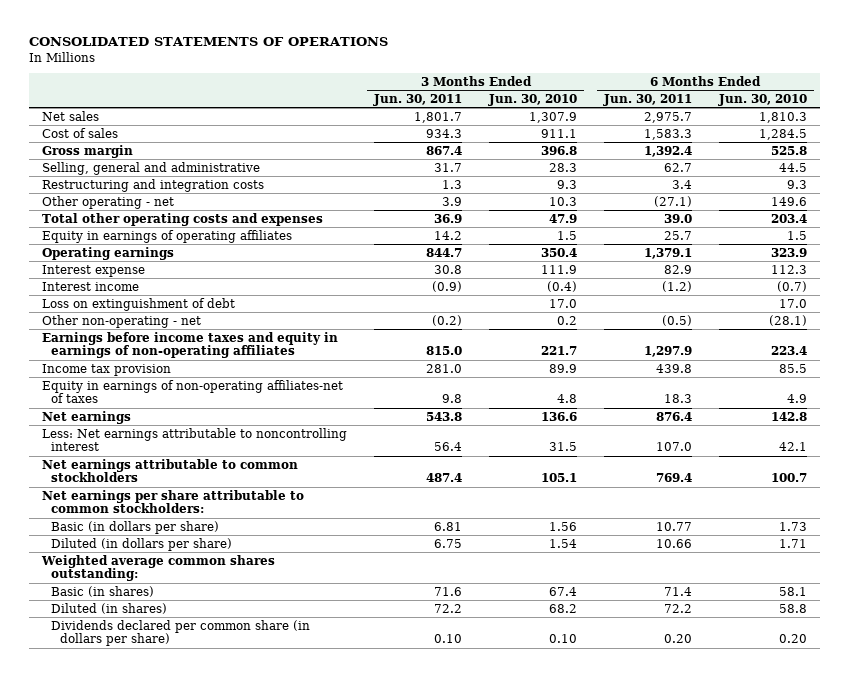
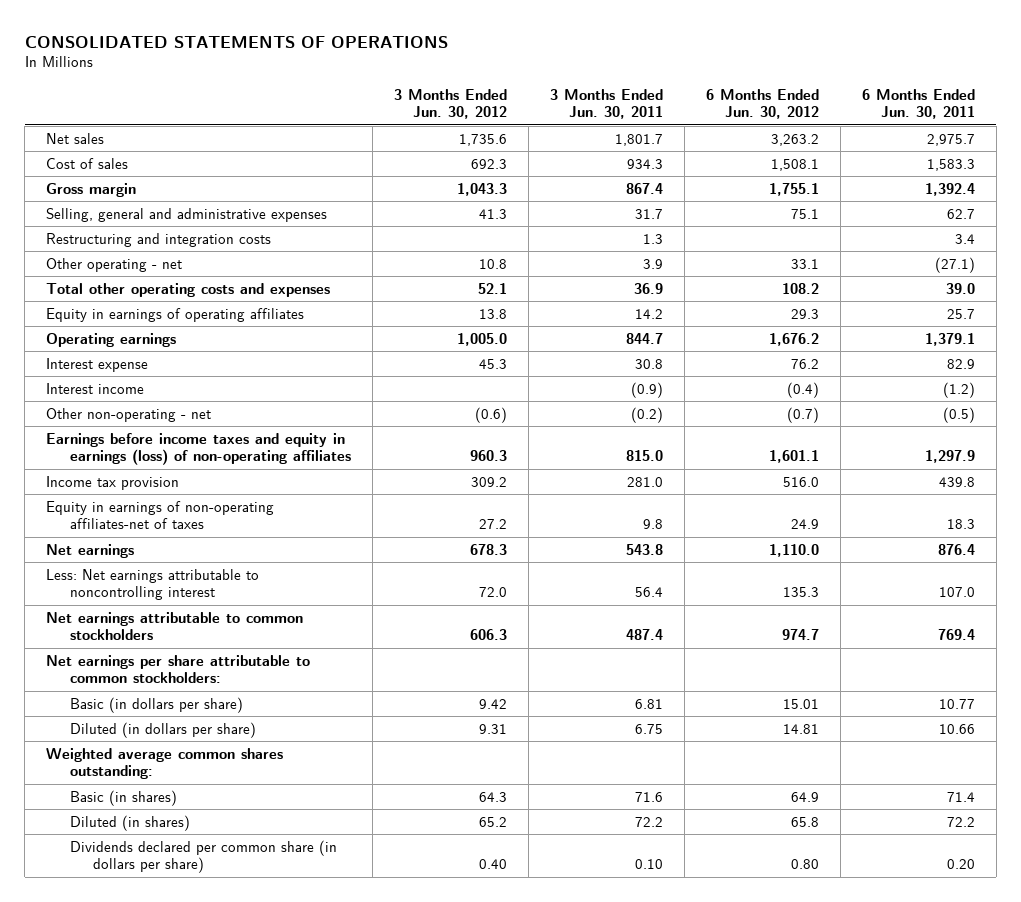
[487,93,577,106] Jun. 30, 2010 -> none
[717,93,807,106] Jun. 30, 2010 -> none
none -> [393,88,507,120] 3 Months Ended Jun. 30, 2012
none -> [705,88,819,120] 6 Months Ended Jun. 30, 2012
[42,161,261,175] Selling, general and administrative -> [46,207,328,222] Selling, general and administrative expenses
[42,297,236,311] Loss on extinguishment of debt -> none
[42,331,339,359] Earnings before income taxes and equity in earnings of non-operating affiliates -> [46,432,351,466] Earnings before income taxes and equity in earnings (loss) of non-operating affiliates

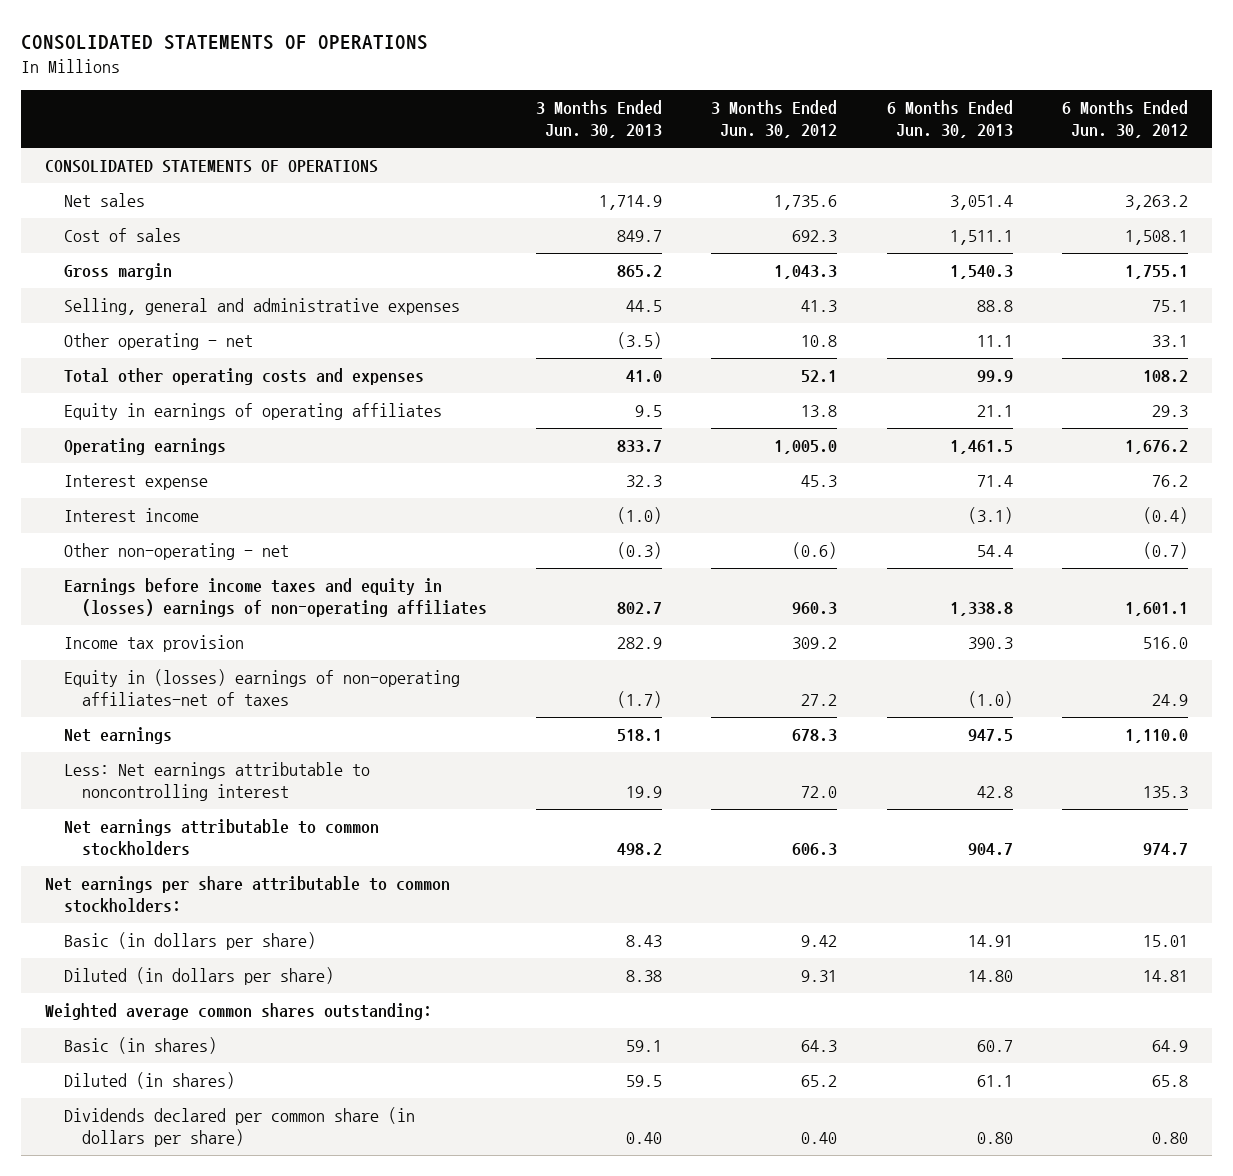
[549,88,663,120] 3 Months Ended Jun. 30, 2011 -> none
[861,88,975,120] 6 Months Ended Jun. 30, 2011 -> none
none -> [536,100,663,139] 3 Months Ended Jun. 30, 2013
none -> [886,100,1013,139] 6 Months Ended Jun. 30, 2013
none -> [45,159,379,173] CONSOLIDATED STATEMENTS OF OPERATIONS
[46,232,272,247] Restructuring and integration costs -> none
[46,432,351,466] Earnings before income taxes and equity in earnings (loss) of non-operating affiliates -> [63,577,488,618] Earnings before income taxes and equity in (losses) earnings of non-operating affiliates
[46,500,275,530] Equity in earnings of non-operating affiliates-net of taxes -> [63,668,460,707] Equity in (losses) earnings of non-operating affiliates-net of taxes

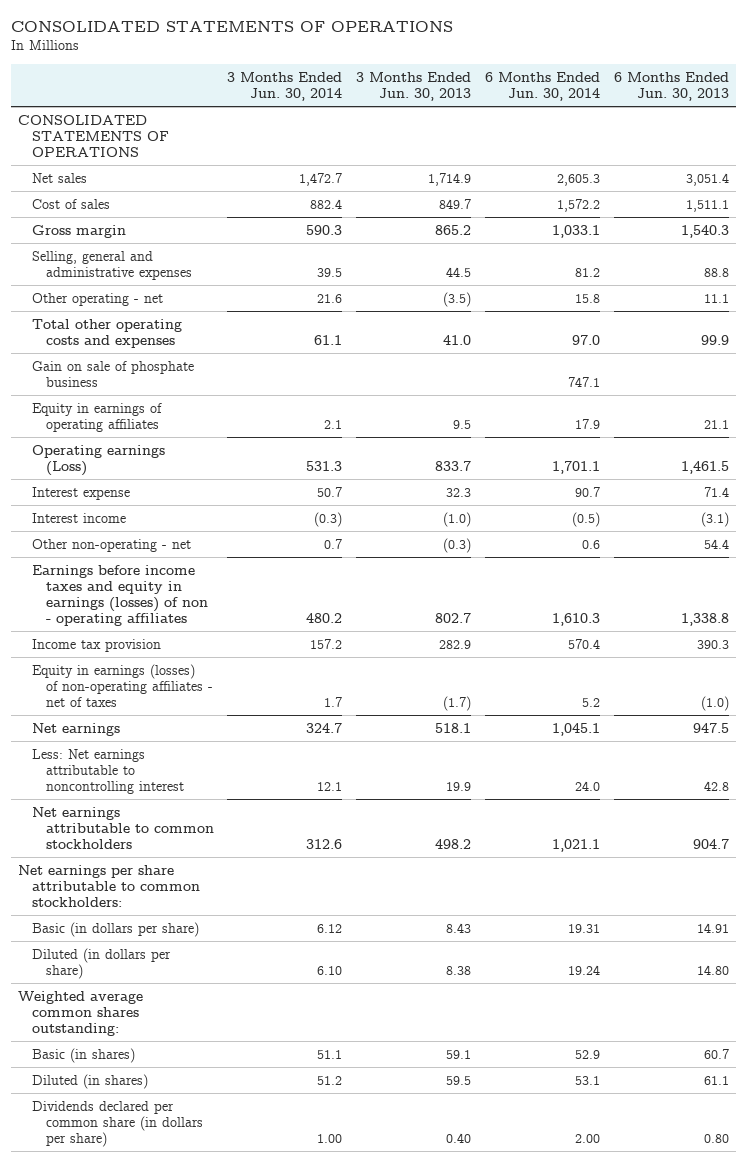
[711,100,838,139] 3 Months Ended Jun. 30, 2012 -> none
[1061,100,1188,139] 6 Months Ended Jun. 30, 2012 -> none
none -> [227,71,343,101] 3 Months Ended Jun. 30, 2014
none -> [485,71,601,101] 6 Months Ended Jun. 30, 2014
none -> [31,360,194,387] Gain on sale of phosphate business
[63,437,226,455] Operating earnings -> [31,444,165,476] Operating earnings (Loss)
[63,577,488,618] Earnings before income taxes and equity in (losses) earnings of non-operating affiliates -> [31,564,208,627] Earnings before income taxes and equity in earnings (losses) of non - operating affiliates
[63,668,460,707] Equity in (losses) earnings of non-operating affiliates-net of taxes -> [31,663,213,708] Equity in earnings (losses) of non-operating affiliates - net of taxes

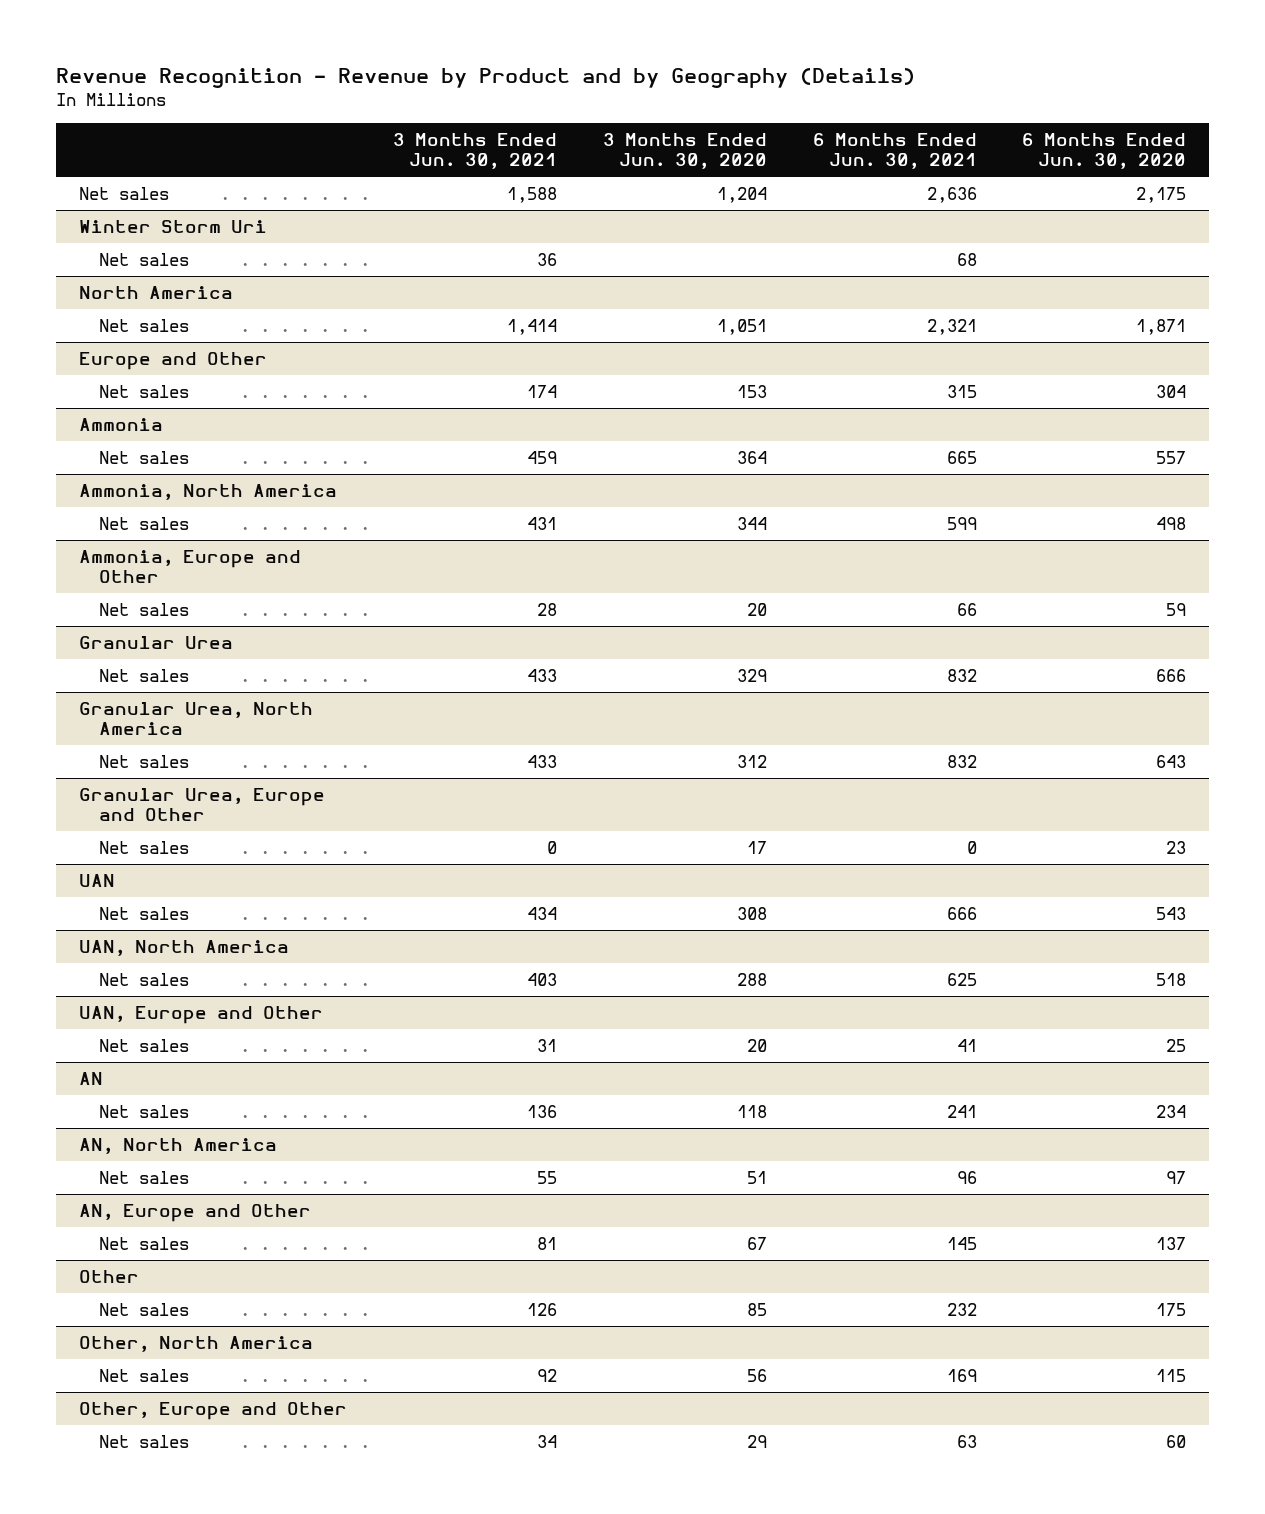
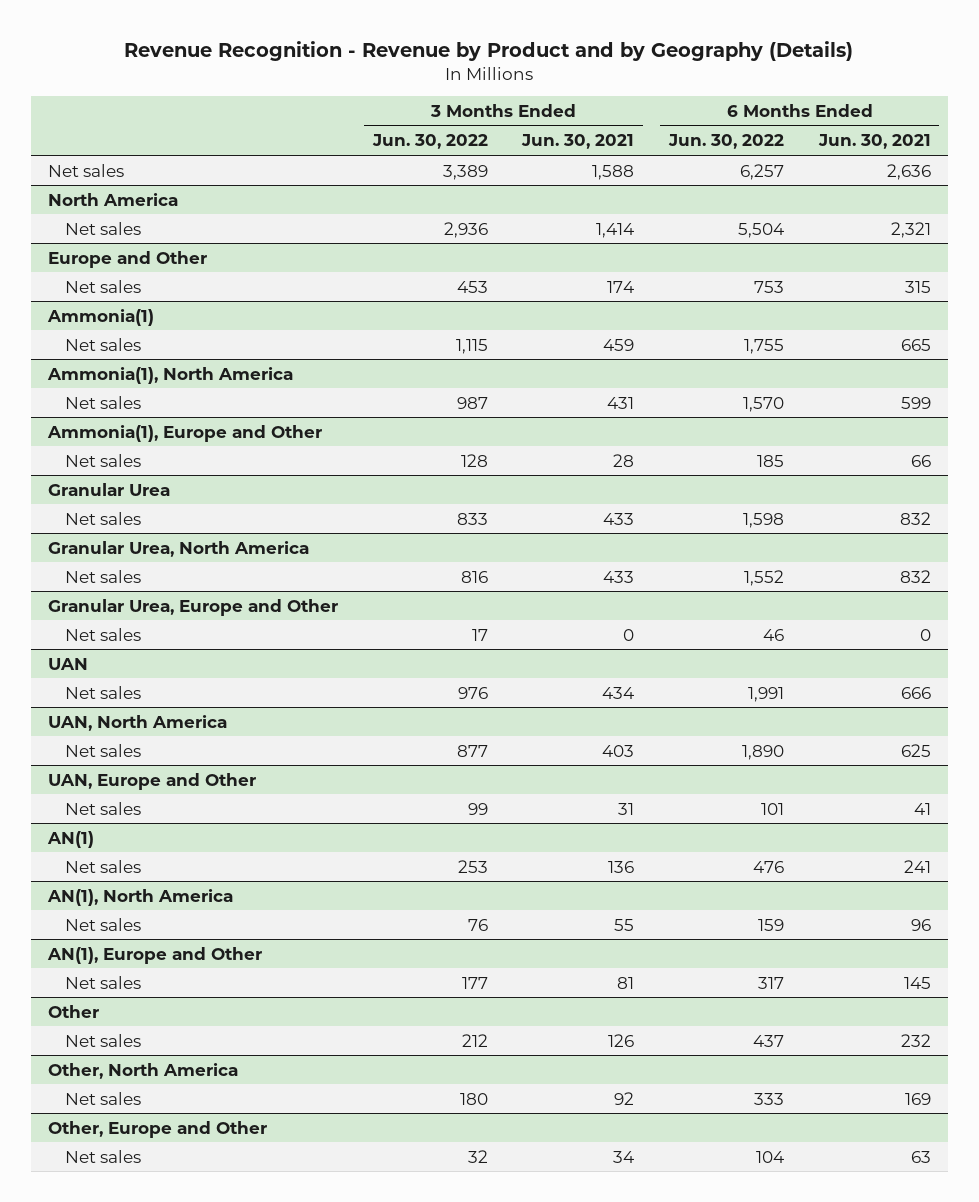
[602,133,767,170] 3 Months Ended Jun. 30, 2020 -> none
[1022,133,1187,170] 6 Months Ended Jun. 30, 2020 -> none
none -> [371,134,488,150] Jun. 30, 2022
none -> [667,134,784,150] Jun. 30, 2022
[79,220,268,234] Winter Storm Uri -> none
[99,253,190,267] Net sales -> none
[79,418,164,432] Ammonia -> [47,308,155,326] Ammonia(1)
[79,484,338,501] Ammonia, North America -> [47,366,294,384] Ammonia(1), North America
[79,550,302,584] Ammonia, Europe and Other -> [47,424,323,442] Ammonia(1), Europe and Other
[79,1072,104,1086] AN -> [47,830,95,848] AN(1)
[79,1138,278,1155] AN, North America -> [47,888,234,906] AN(1), North America
[79,1204,312,1223] AN, Europe and Other -> [47,946,263,964] AN(1), Europe and Other

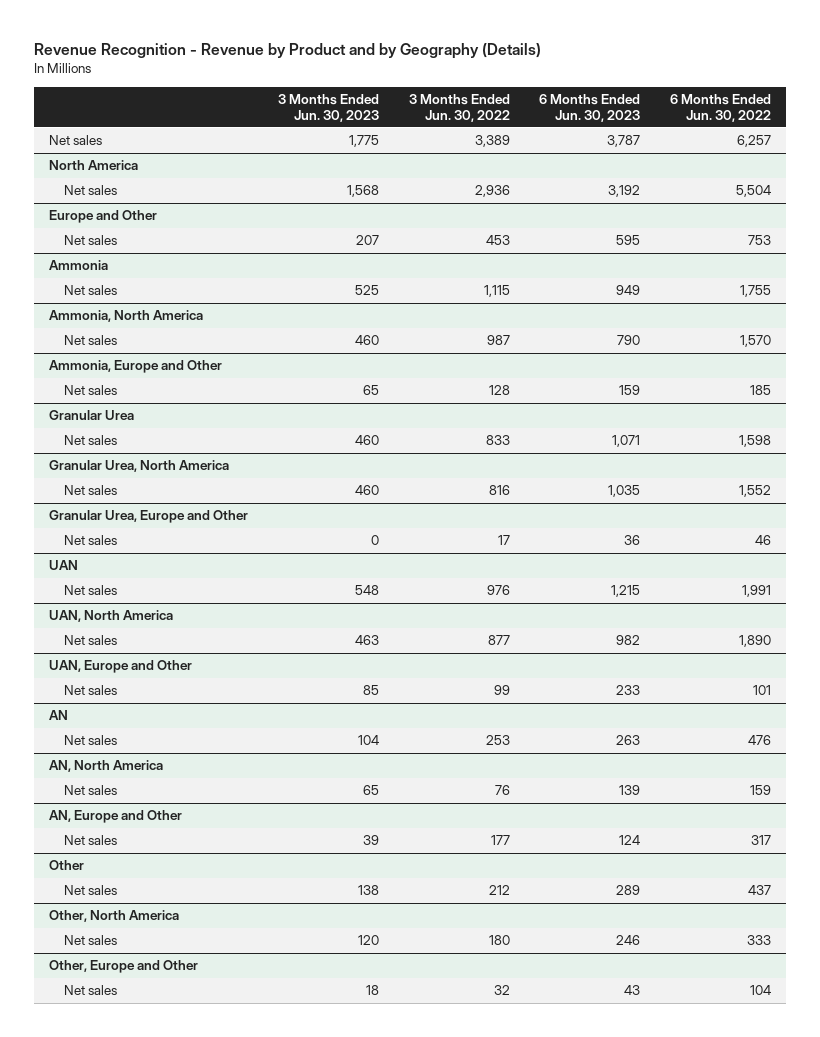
[521,134,635,150] Jun. 30, 2021 -> none
[817,134,931,150] Jun. 30, 2021 -> none
none -> [277,93,379,122] 3 Months Ended Jun. 30, 2023
none -> [539,93,641,122] 6 Months Ended Jun. 30, 2023
[47,308,155,326] Ammonia(1) -> [49,260,109,271] Ammonia
[47,366,294,384] Ammonia(1), North America -> [49,310,204,323] Ammonia, North America
[47,424,323,442] Ammonia(1), Europe and Other -> [49,360,223,374] Ammonia, Europe and Other
[47,830,95,848] AN(1) -> [49,710,69,721] AN
[47,888,234,906] AN(1), North America -> [49,760,164,773] AN, North America
[47,946,263,964] AN(1), Europe and Other -> [49,810,183,824] AN, Europe and Other

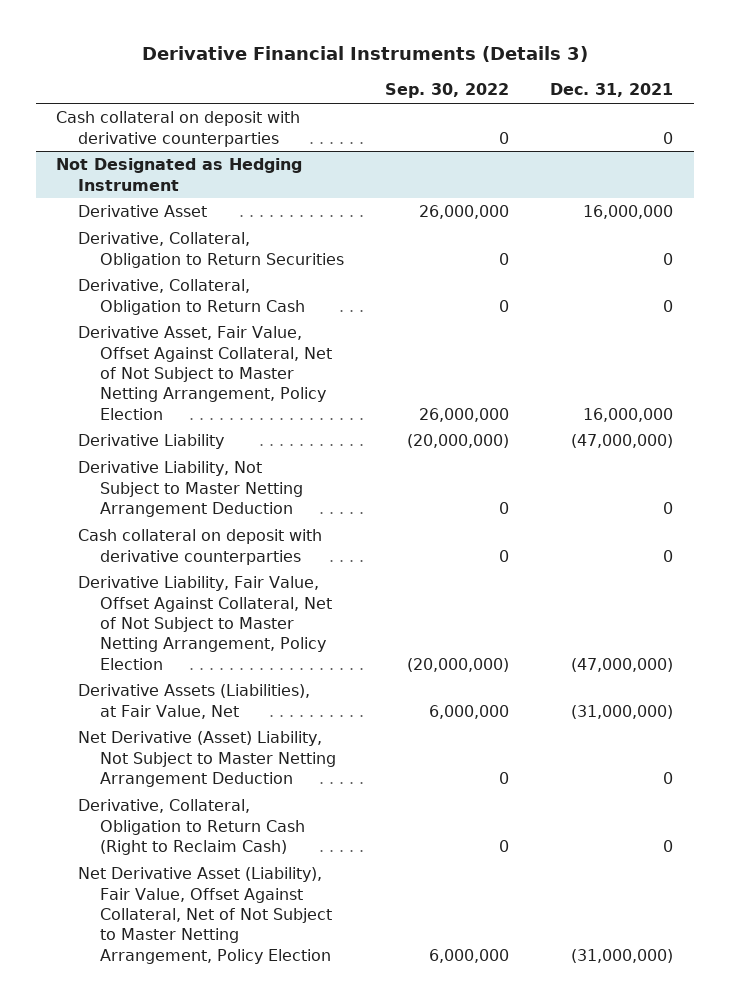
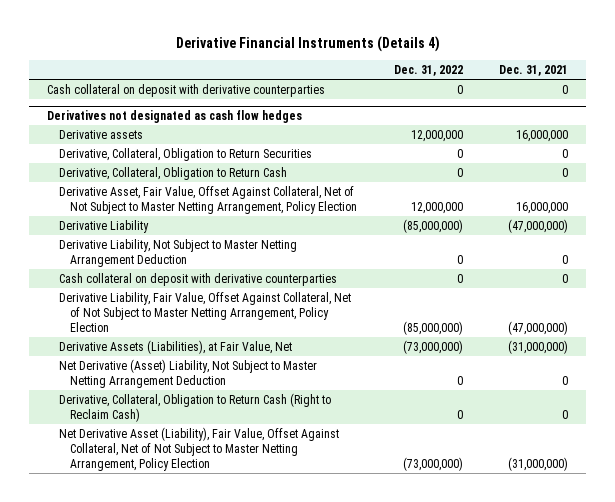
[141,46,588,63] Derivative Financial Instruments (Details 3) -> [175,36,440,53] Derivative Financial Instruments (Details 4)
[384,83,509,99] Sep. 30, 2022 -> none
none -> [393,65,463,77] Dec. 31, 2022
[56,158,303,191] Not Designated as Hedging Instrument -> [47,110,303,124] Derivatives not designated as cash flow hedges
[78,205,208,218] Derivative Asset -> [58,129,143,139] Derivative assets

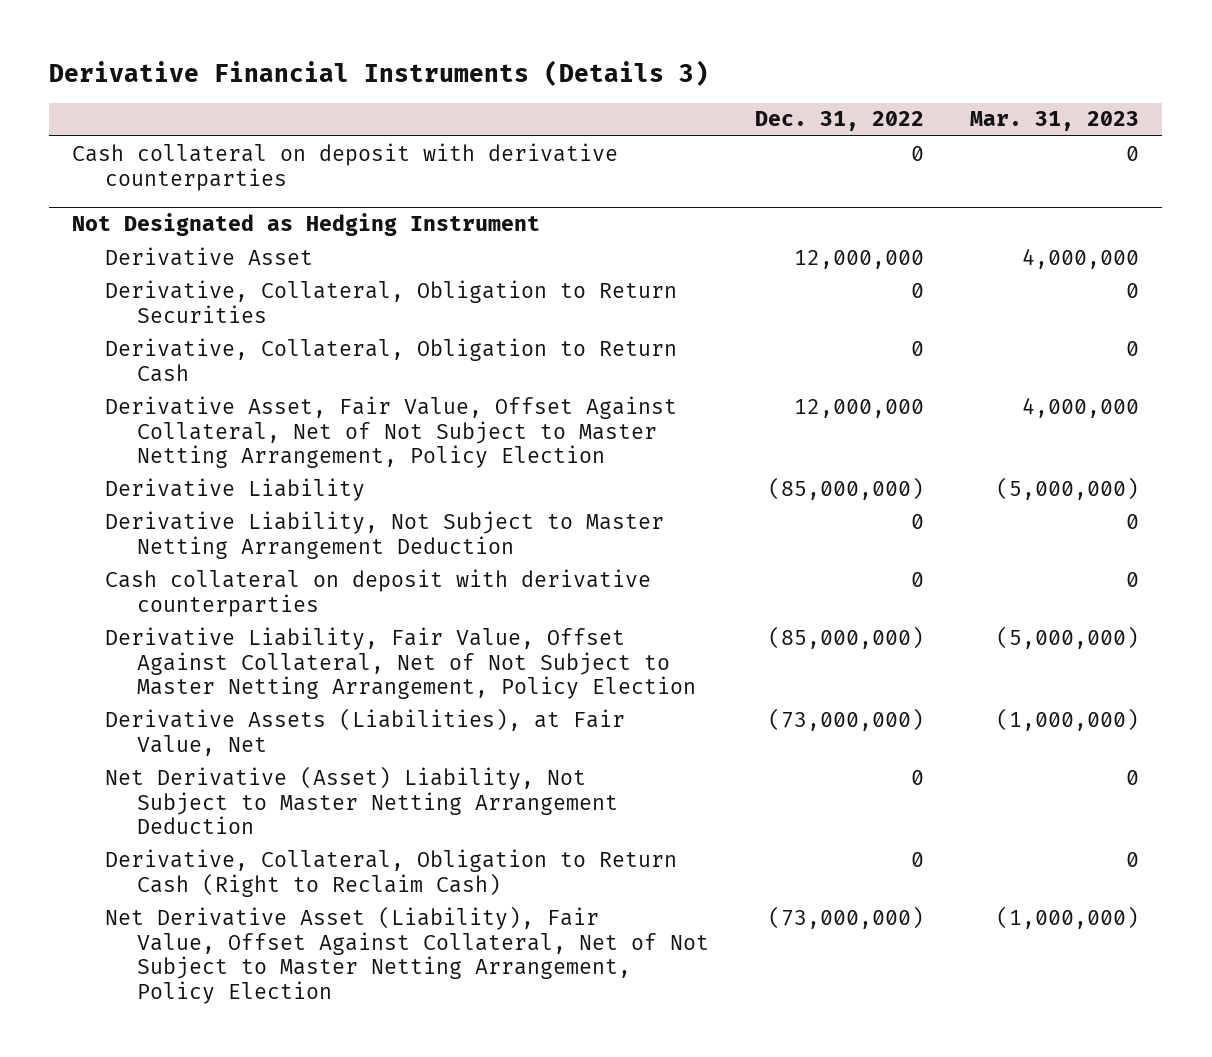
[175,36,440,53] Derivative Financial Instruments (Details 4) -> [49,59,710,86] Derivative Financial Instruments (Details 3)
[499,65,569,77] Dec. 31, 2021 -> none
none -> [970,111,1140,132] Mar. 31, 2023
[47,110,303,124] Derivatives not designated as cash flow hedges -> [72,213,541,237] Not Designated as Hedging Instrument
[58,129,143,139] Derivative assets -> [104,246,313,266] Derivative Asset

